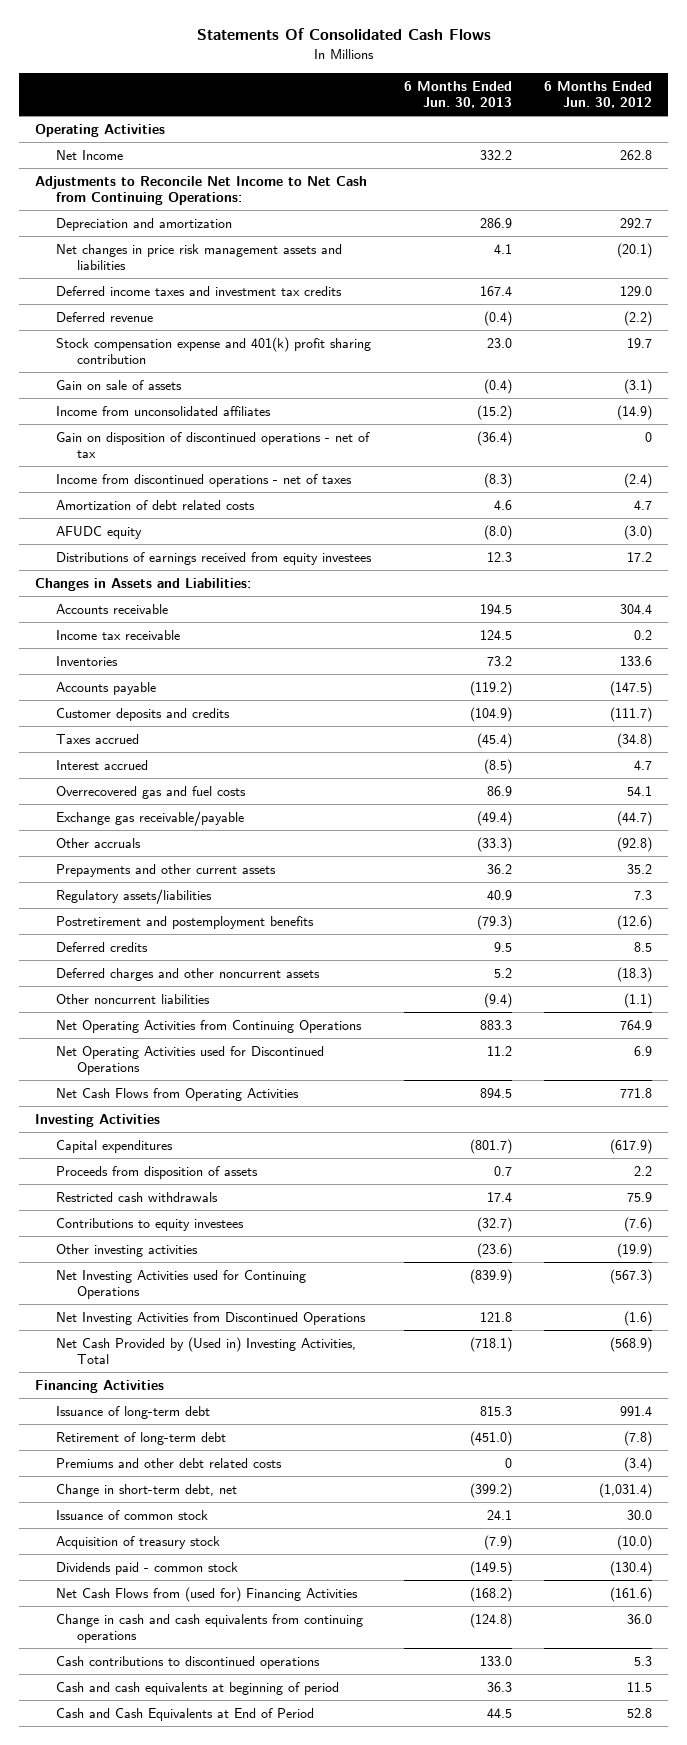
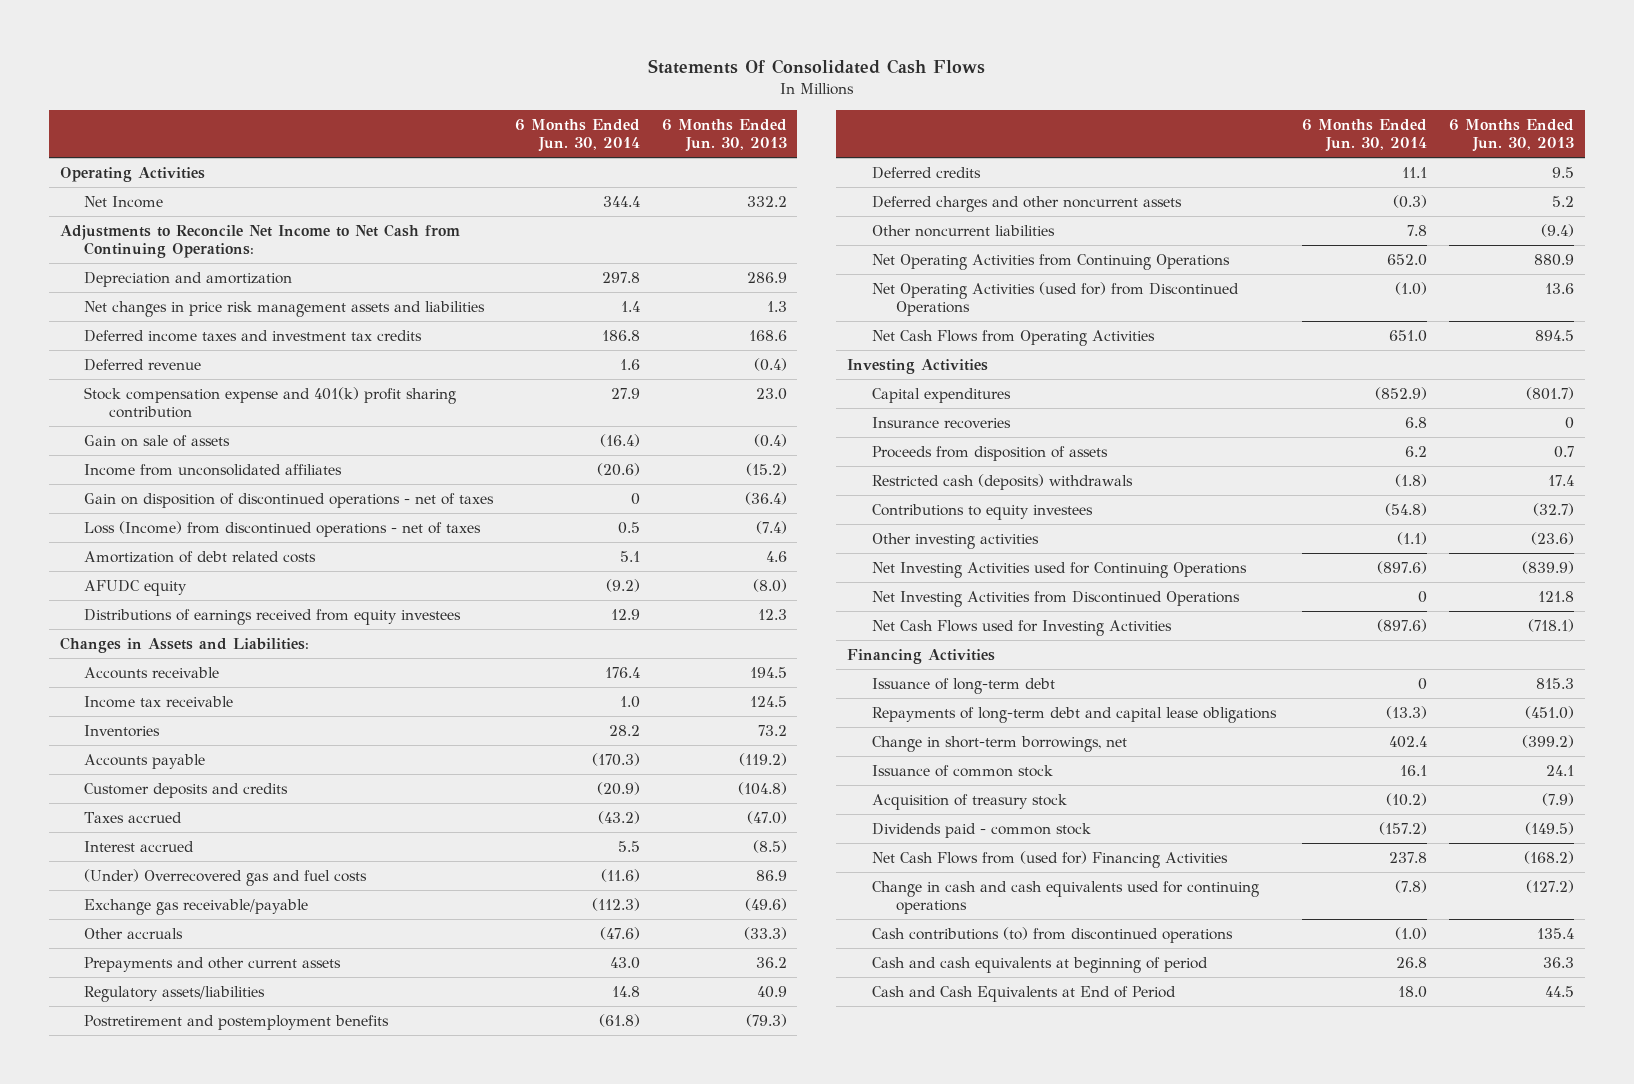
[544,80,653,109] 6 Months Ended Jun. 30, 2012 -> none
none -> [514,118,640,152] 6 Months Ended Jun. 30, 2014
[493,243,512,254] 4.1 -> [766,300,787,312] 1.3
[479,285,512,296] 167.4 -> [748,329,787,341] 168.6
[56,431,371,459] Gain on disposition of discontinued operations - net of tax -> [84,492,495,508] Gain on disposition of discontinued operations - net of taxes
[56,473,353,487] Income from discontinued operations - net of taxes -> [84,520,482,537] Loss (Income) from discontinued operations - net of taxes
[483,472,512,488] (8.3) -> [755,520,787,534] (7.4)
[469,706,512,722] (104.9) -> [737,781,787,795] (104.8)
[476,732,512,748] (45.4) -> [746,810,787,824] (47.0)
[56,785,247,799] Overrecovered gas and fuel costs -> [84,868,368,886] (Under) Overrecovered gas and fuel costs
[476,810,512,826] (49.4) -> [744,897,787,911] (49.6)
[479,1019,512,1030] 883.3 -> [1533,253,1574,266] 880.9
[56,1045,325,1076] Net Operating Activities used for Discontinued Operations -> [871,281,1239,317] Net Operating Activities (used for) from Discontinued Operations
[486,1045,512,1056] 11.2 -> [1544,282,1574,294] 13.6
none -> [871,416,1011,429] Insurance recoveries
[56,1191,219,1202] Restricted cash withdrawals -> [871,473,1133,490] Restricted cash (deposits) withdrawals
[56,1336,357,1365] Net Cash Provided by (Used in) Investing Activities, Total -> [871,619,1172,636] Net Cash Flows used for Investing Activities
[56,1457,283,1468] Premiums and other debt related costs -> none
[56,1431,227,1445] Retirement of long-term debt -> [871,706,1277,723] Repayments of long-term debt and capital lease obligations
[56,1483,238,1497] Change in short-term debt, net -> [871,735,1127,752] Change in short-term borrowings, net
[56,1613,364,1644] Change in cash and cash equivalents from continuing operations -> [871,880,1259,915] Change in cash and cash equivalents used for continuing operations
[469,1612,512,1628] (124.8) -> [1525,879,1574,893] (127.2)
[56,1655,321,1669] Cash contributions to discontinued operations -> [871,926,1233,943] Cash contributions (to) from discontinued operations
[479,1655,512,1666] 133.0 -> [1536,927,1574,939] 135.4

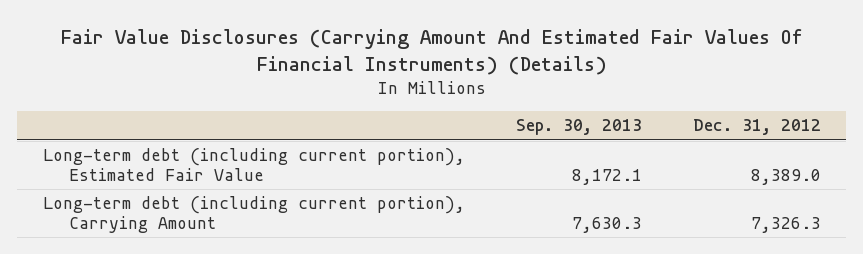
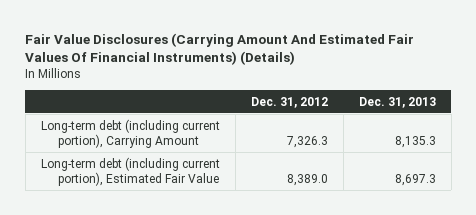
[515,119,642,136] Sep. 30, 2013 -> none
none -> [358,96,436,108] Dec. 31, 2013
[42,148,465,182] Long-term debt (including current portion), Estimated Fair Value -> [40,156,220,186] Long-term debt (including current portion), Estimated Fair Value

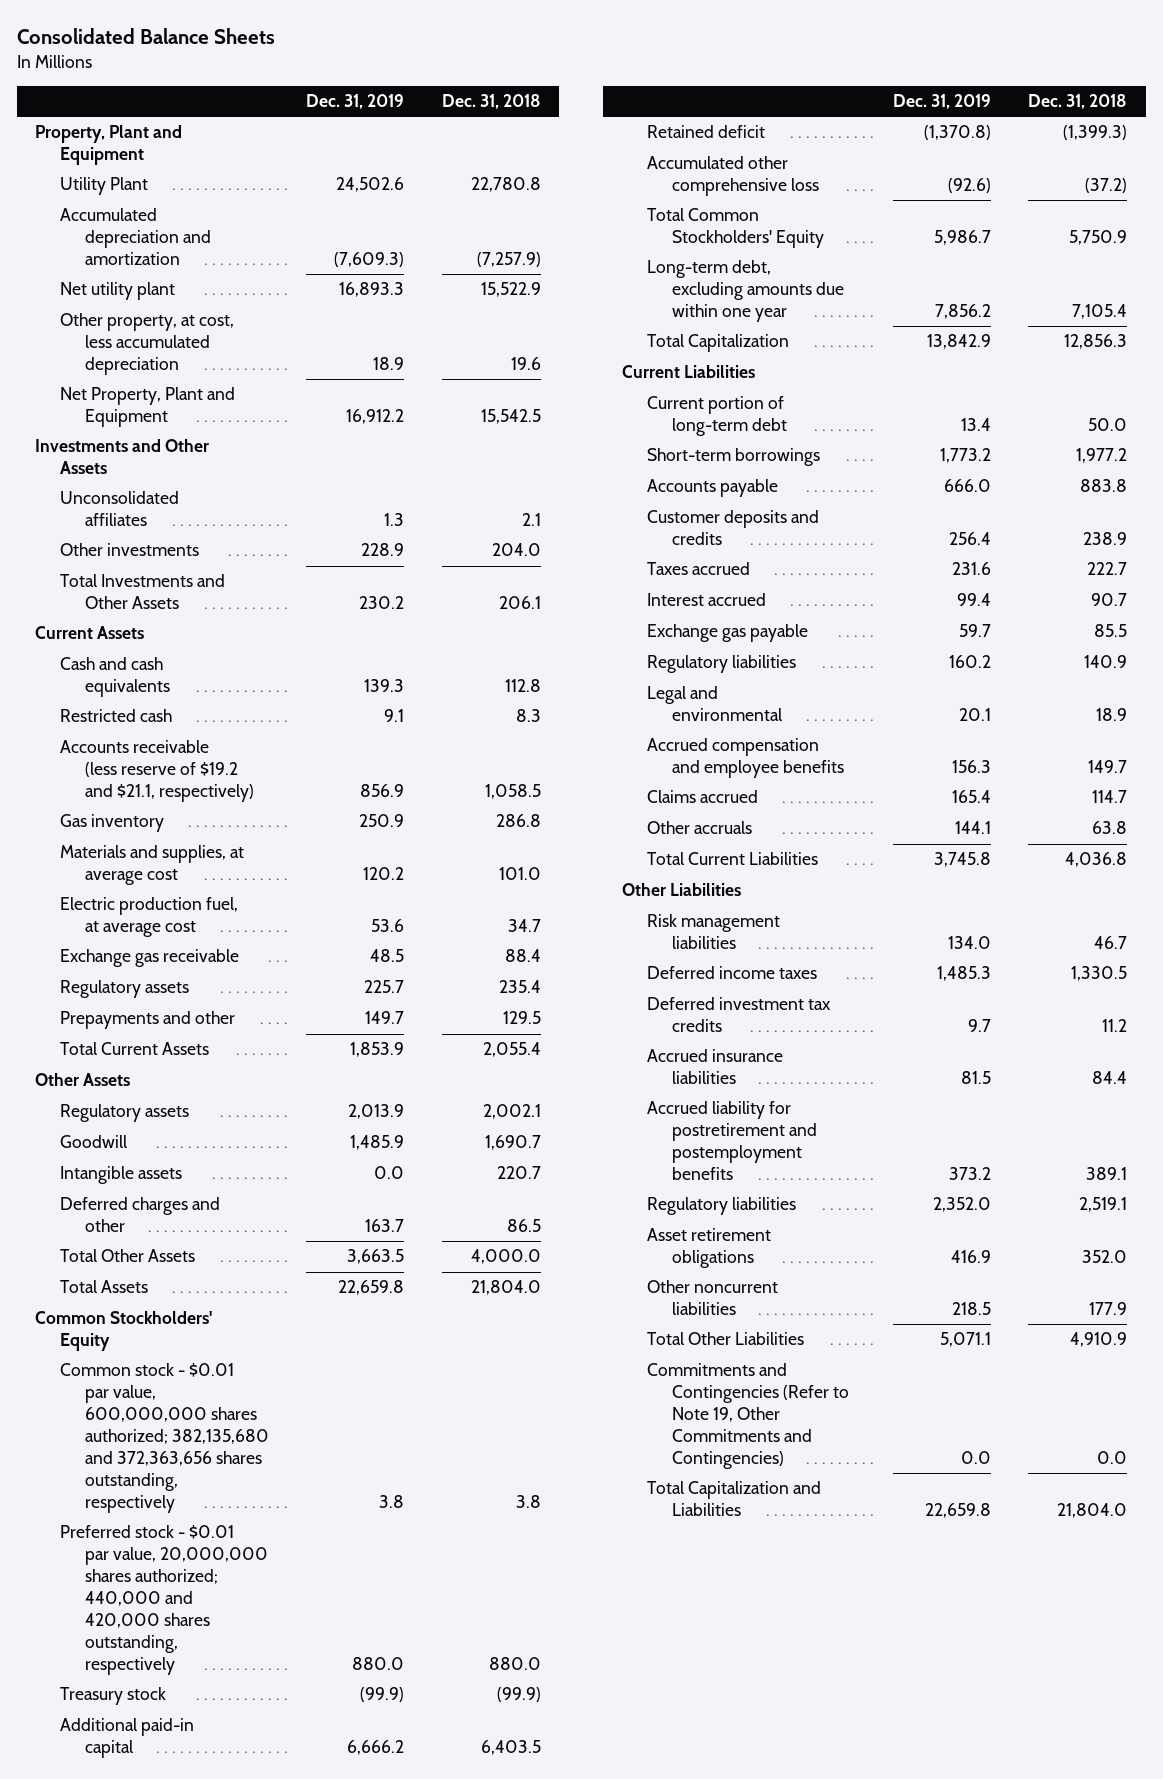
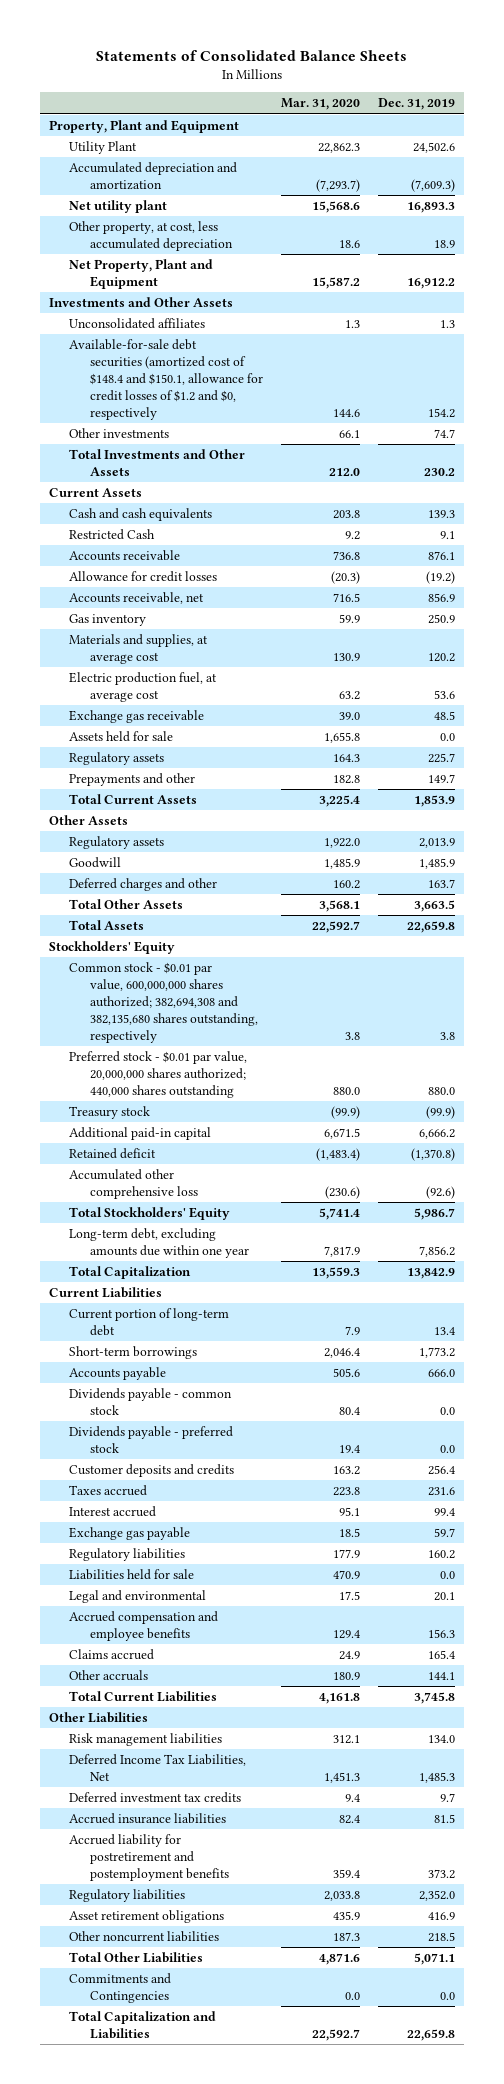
[16,28,275,45] Consolidated Balance Sheets -> [96,49,408,61] Statements of Consolidated Balance Sheets
[441,94,541,110] Dec. 31, 2018 -> none
none -> [281,98,361,111] Mar. 31, 2020
none -> [69,338,264,421] Available-for-sale debt securities (amortized cost of $148.4 and $150.1, allowance for credit losses of $1.2 and $0, respectively
[361,543,405,557] 228.9 -> [434,428,456,438] 74.7
[60,709,173,723] Restricted cash -> [69,528,156,540] Restricted Cash
none -> [69,549,181,561] Accounts receivable
none -> [69,570,218,582] Allowance for credit losses
[60,740,255,803] Accounts receivable (less reserve of $19.2 and $21.1, respectively) -> [69,591,205,604] Accounts receivable, net
none -> [69,730,174,742] Assets held for sale
[60,1166,183,1185] Intangible assets -> none
[35,1311,213,1352] Common Stockholders' Equity -> [48,940,175,954] Stockholders' Equity
[60,1363,270,1514] Common stock - $0.01 par value, 600,000,000 shares authorized; 382,135,680 and 372,363,656 shares outstanding, respectively -> [69,961,259,1044] Common stock - $0.01 par value, 600,000,000 shares authorized; 382,694,308 and 382,135,680 shares outstanding, respectively
[60,1525,269,1676] Preferred stock - $0.01 par value, 20,000,000 shares authorized; 440,000 and 420,000 shares outstanding, respectively -> [69,1050,248,1099] Preferred stock - $0.01 par value, 20,000,000 shares authorized; 440,000 shares outstanding
[646,208,824,249] Total Common Stockholders' Equity -> [69,1206,231,1220] Total Stockholders' Equity
none -> [69,1387,233,1416] Dividends payable - common stock
none -> [69,1425,234,1454] Dividends payable - preferred stock
none -> [69,1568,195,1580] Liabilities held for sale
[646,966,817,980] Deferred income taxes -> [69,1753,247,1782] Deferred Income Tax Liabilities, Net
[646,1363,849,1470] Commitments and Contingencies (Refer to Note 19, Other Commitments and Contingencies) -> [69,1972,172,2004] Commitments and Contingencies

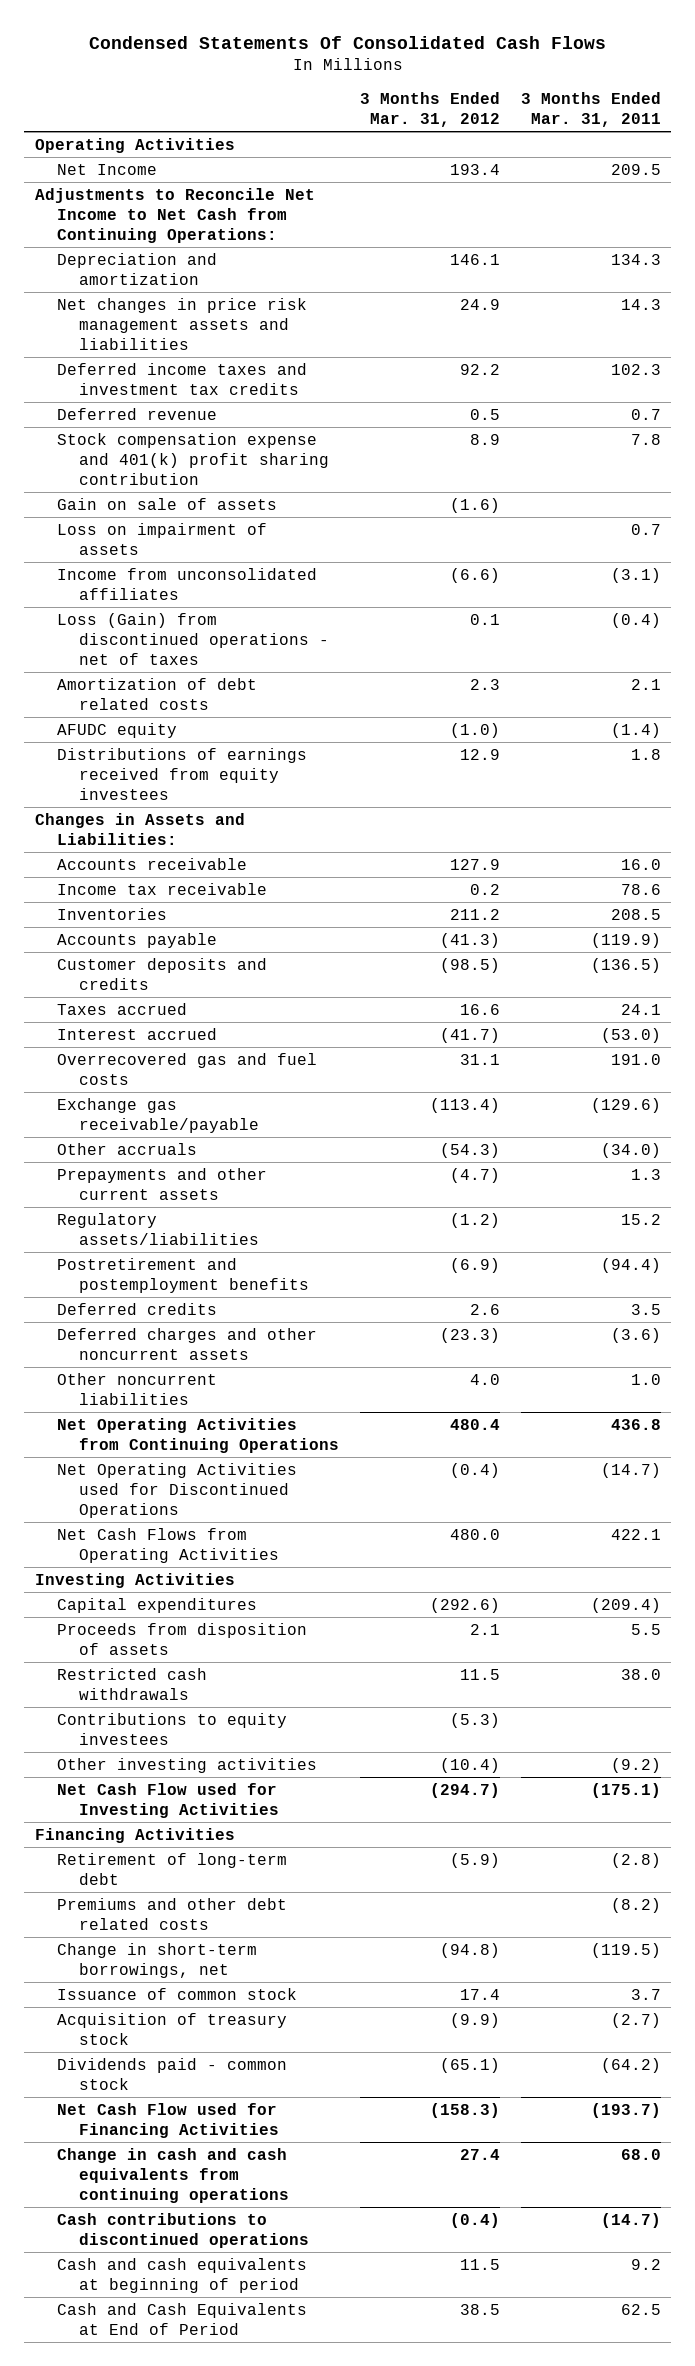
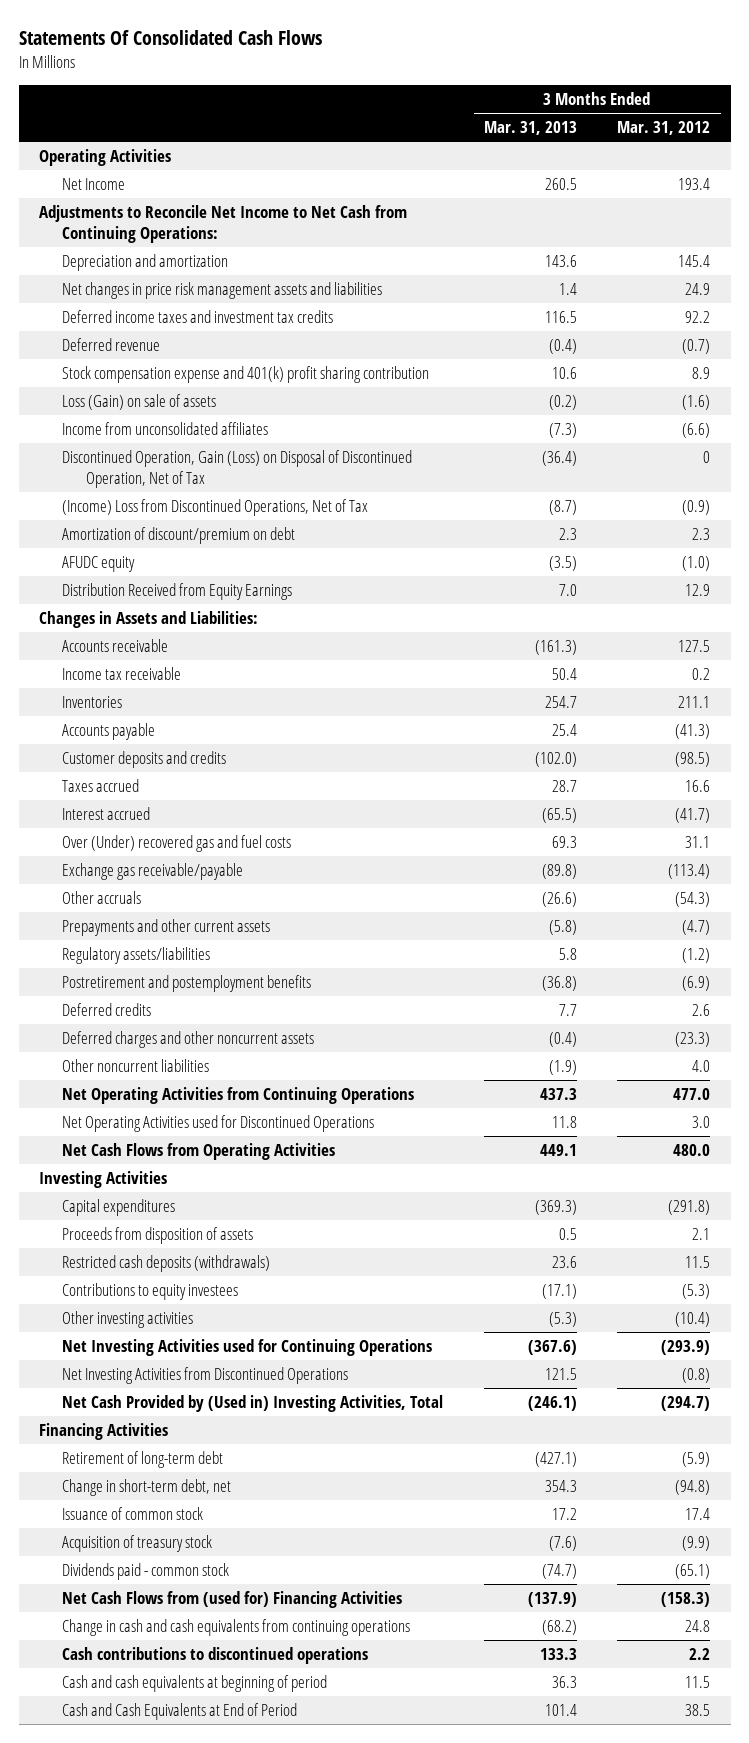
[88,35,606,49] Condensed Statements Of Consolidated Cash Flows -> [18,30,322,46] Statements Of Consolidated Cash Flows
[520,91,661,127] 3 Months Ended Mar. 31, 2011 -> none
none -> [483,121,577,136] Mar. 31, 2013
[449,253,500,265] 146.1 -> [678,255,711,268] 145.4
[469,408,500,420] 0.5 -> [682,339,711,355] (0.7)
[56,522,267,555] Loss on impairment of assets -> none
[56,497,277,510] Gain on sale of assets -> [62,394,217,411] Loss (Gain) on sale of assets
none -> [62,450,413,489] Discontinued Operation, Gain (Loss) on Disposal of Discontinued Operation, Net of Tax
[56,612,330,665] Loss (Gain) from discontinued operations - net of taxes -> [62,499,369,517] (Income) Loss from Discontinued Operations, Net of Tax
[469,613,500,625] 0.1 -> [682,500,711,516] (0.9)
[56,677,257,710] Amortization of debt related costs -> [62,527,296,545] Amortization of discount/premium on debt
[56,747,307,800] Distributions of earnings received from equity investees -> [62,583,293,601] Distribution Received from Equity Earnings
[449,858,500,870] 127.9 -> [678,640,711,653] 127.5
[449,908,500,920] 211.2 -> [678,696,711,709] 211.1
[56,1052,317,1085] Overrecovered gas and fuel costs -> [62,835,292,853] Over (Under) recovered gas and fuel costs
[449,1418,500,1430] 480.4 -> [673,1088,711,1101] 477.0
[449,1462,500,1478] (0.4) -> [692,1116,711,1129] 3.0
[429,1597,500,1613] (292.6) -> [668,1200,711,1216] (291.8)
[56,1667,207,1700] Restricted cash withdrawals -> [62,1255,271,1273] Restricted cash deposits (withdrawals)
none -> [62,1339,433,1357] Net Investing Activities used for Continuing Operations
none -> [62,1367,349,1385] Net Investing Activities from Discontinued Operations
[56,1782,280,1818] Net Cash Flow used for Investing Activities -> [62,1395,444,1413] Net Cash Provided by (Used in) Investing Activities, Total
[56,1897,287,1930] Premiums and other debt related costs -> none
[56,1942,257,1978] Change in short-term borrowings, net -> [62,1479,232,1497] Change in short-term debt, net
[56,2102,280,2138] Net Cash Flow used for Financing Activities -> [62,1591,403,1609] Net Cash Flows from (used for) Financing Activities
[459,2148,500,2160] 27.4 -> [685,1620,711,1633] 24.8
[449,2212,500,2228] (0.4) -> [689,1648,711,1661] 2.2

